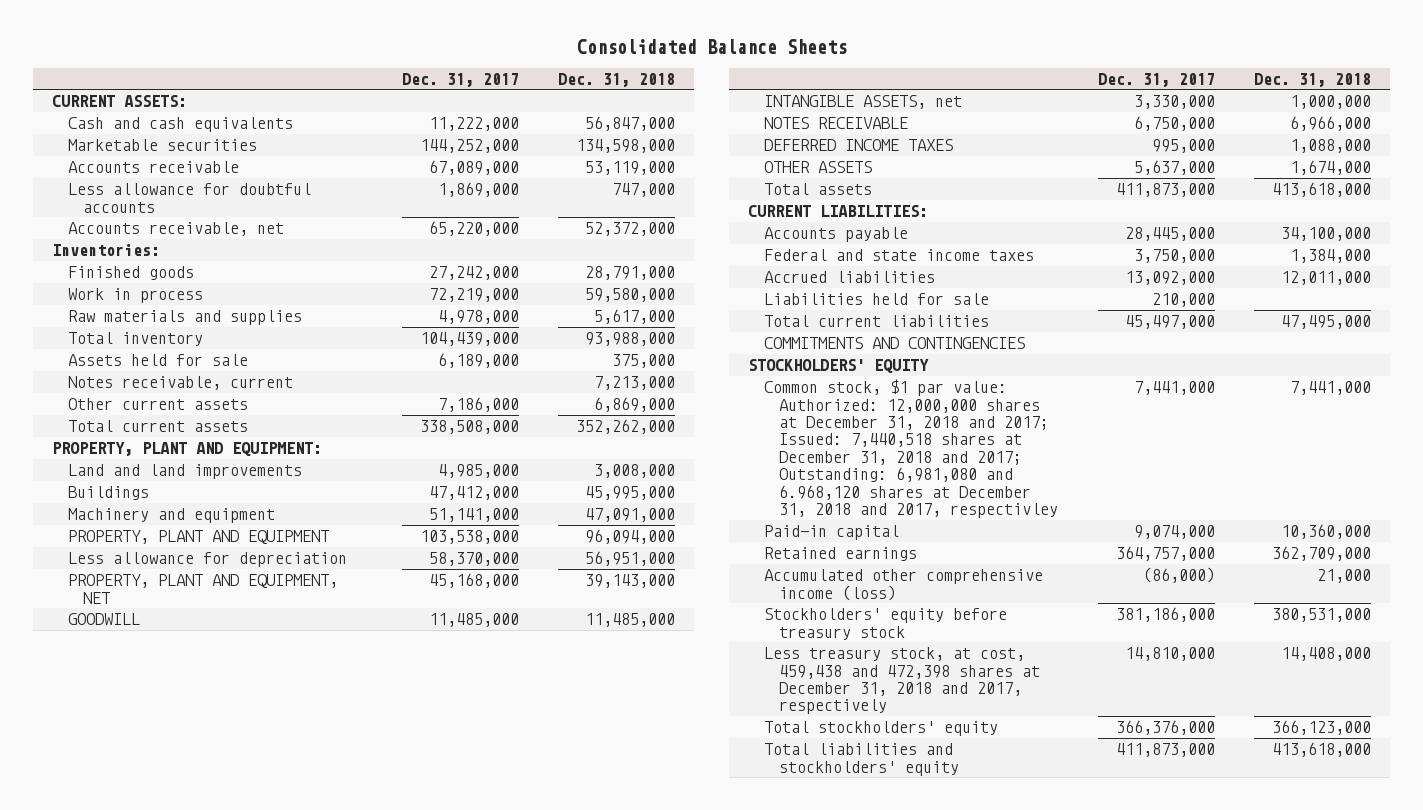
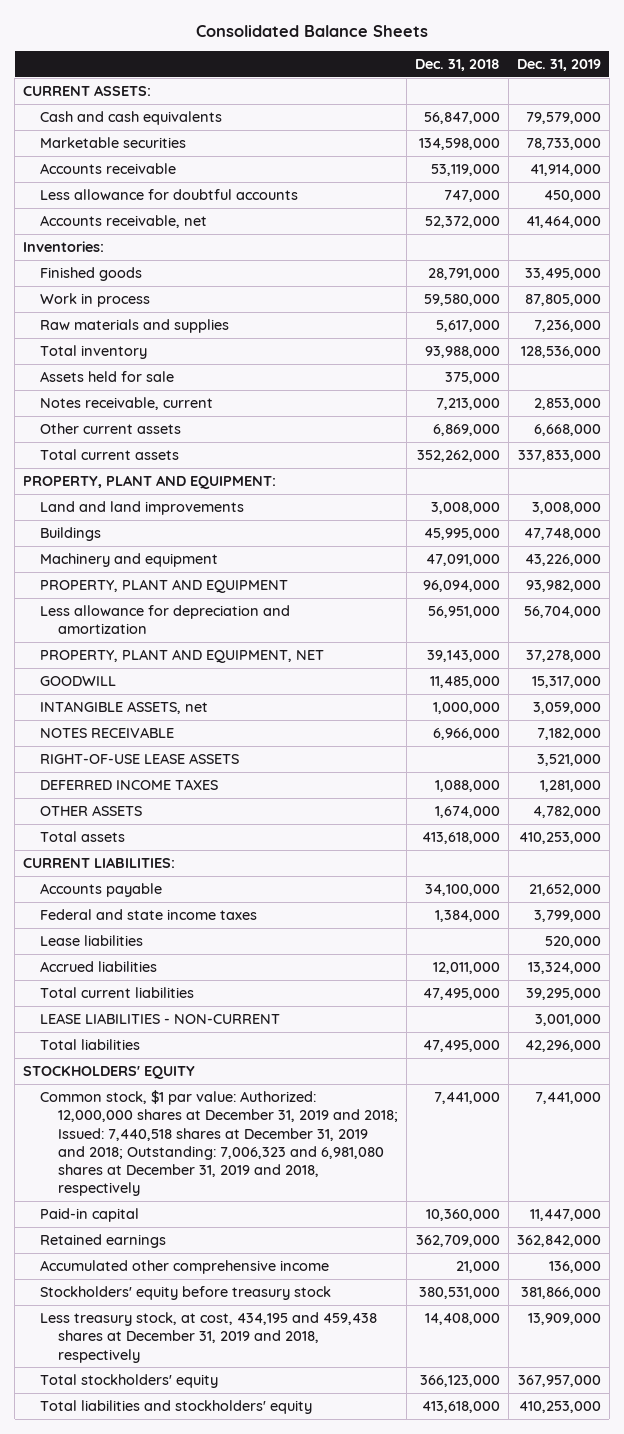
[401,72,519,87] Dec. 31, 2017 -> none
none -> [516,59,601,72] Dec. 31, 2019
[67,552,347,568] Less allowance for depreciation -> [40,604,291,635] Less allowance for depreciation and amortization
none -> [40,752,240,764] RIGHT-OF-USE LEASE ASSETS
none -> [40,934,144,946] Lease liabilities
[763,293,989,306] Liabilities held for sale -> none
[763,337,1025,350] COMMITMENTS AND CONTINGENCIES -> none
none -> [40,1012,281,1024] LEASE LIABILITIES - NON-CURRENT
none -> [40,1038,141,1050] Total liabilities
[763,379,1059,519] Common stock, $1 par value: Authorized: 12,000,000 shares at December 31, 2018 and 2017; Issued: 7,440,518 shares at December 31, 2018 and 2017; Outstanding: 6,981,080 and 6.968,120 shares at December 31, 2018 and 2017, respectivley -> [40,1089,398,1197] Common stock, $1 par value: Authorized: 12,000,000 shares at December 31, 2019 and 2018; Issued: 7,440,518 shares at December 31, 2019 and 2018; Outstanding: 7,006,323 and 6,981,080 shares at December 31, 2019 and 2018, respectively
[763,569,1043,601] Accumulated other comprehensive income (loss) -> [40,1259,330,1274] Accumulated other comprehensive income
[763,647,1041,715] Less treasury stock, at cost, 459,438 and 472,398 shares at December 31, 2018 and 2017, respectively -> [40,1311,378,1363] Less treasury stock, at cost, 434,195 and 459,438 shares at December 31, 2019 and 2018, respectively

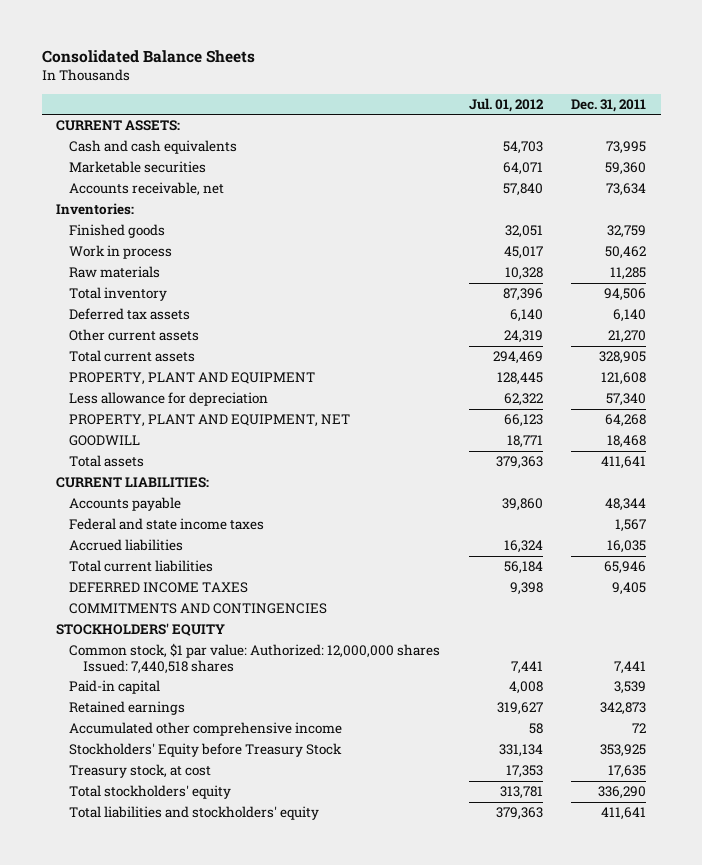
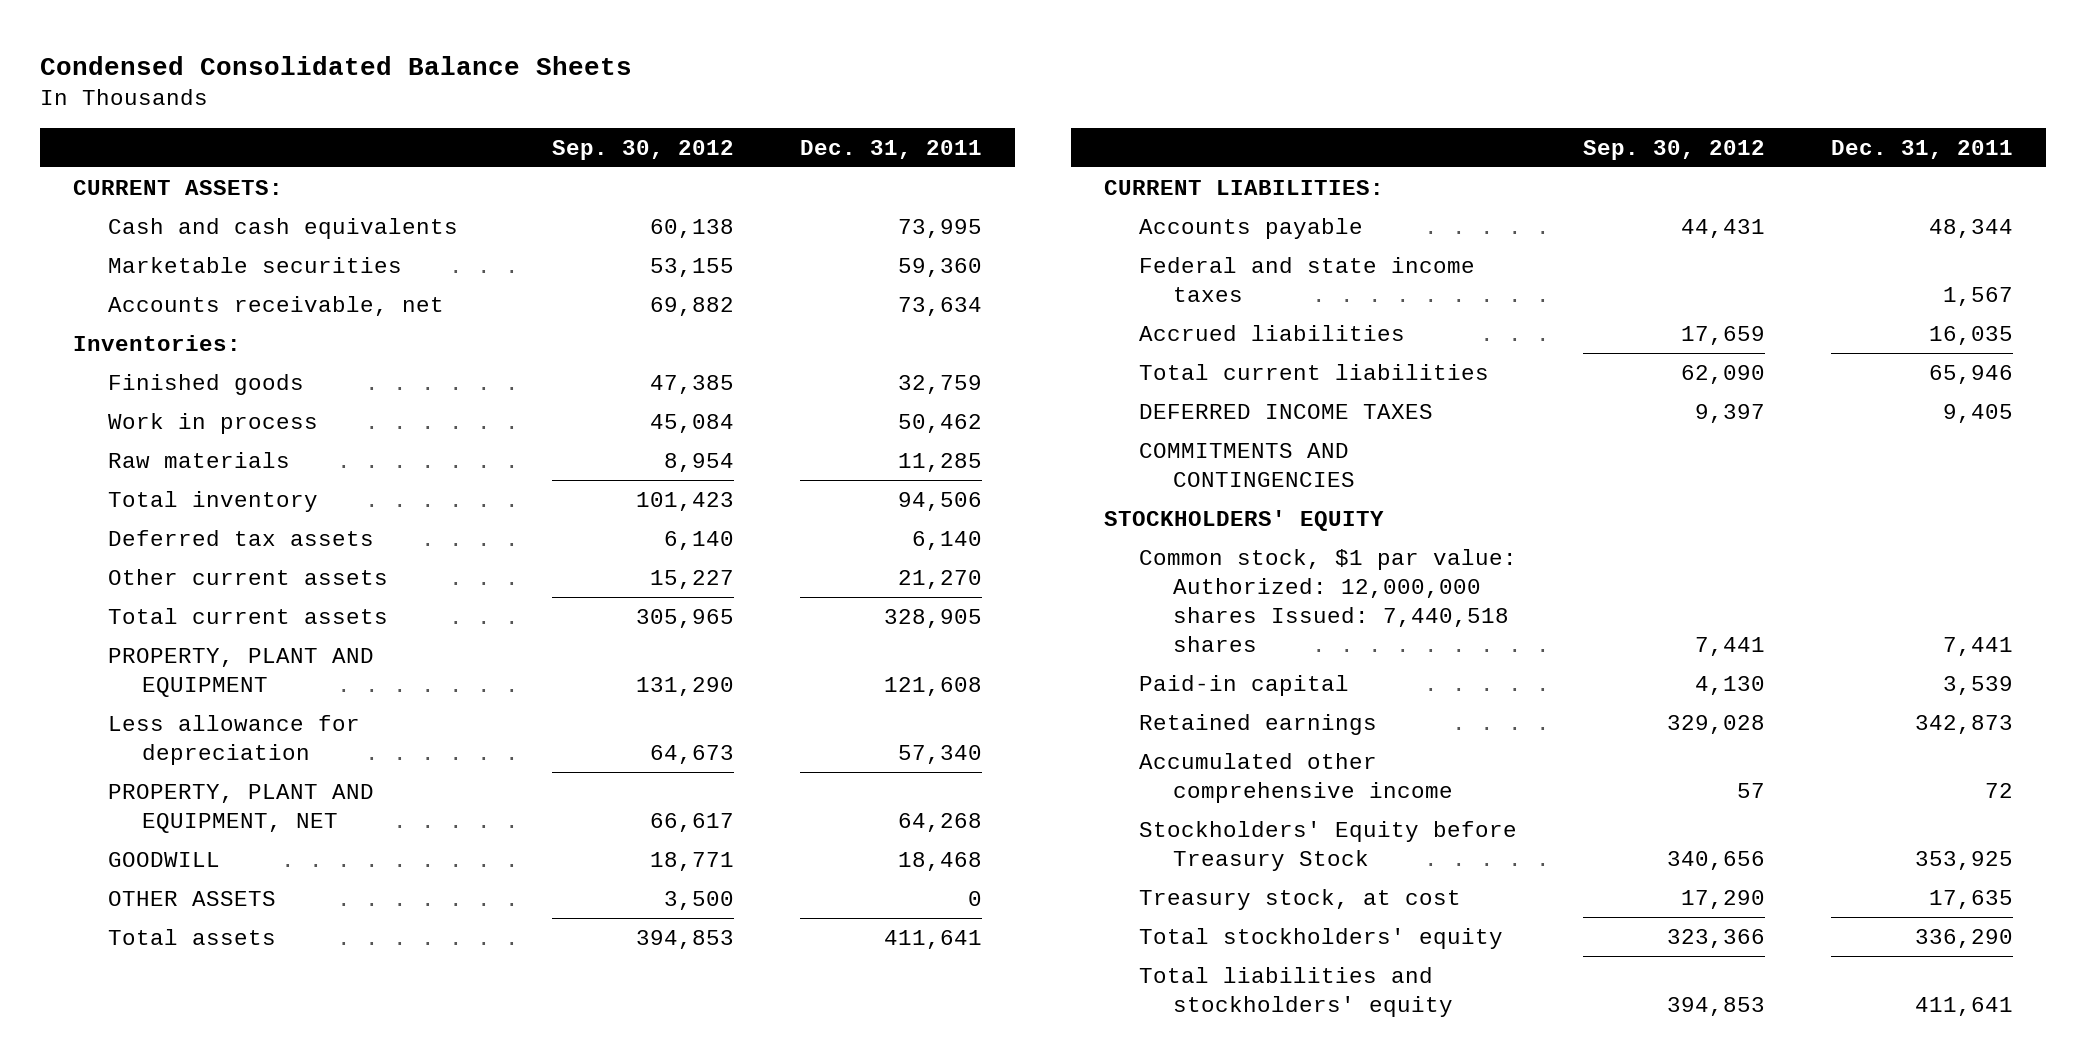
[41,50,255,64] Consolidated Balance Sheets -> [40,56,633,76] Condensed Consolidated Balance Sheets
[468,97,544,112] Jul. 01, 2012 -> none
none -> [551,139,734,160] Sep. 30, 2012
none -> [107,890,276,906] OTHER ASSETS

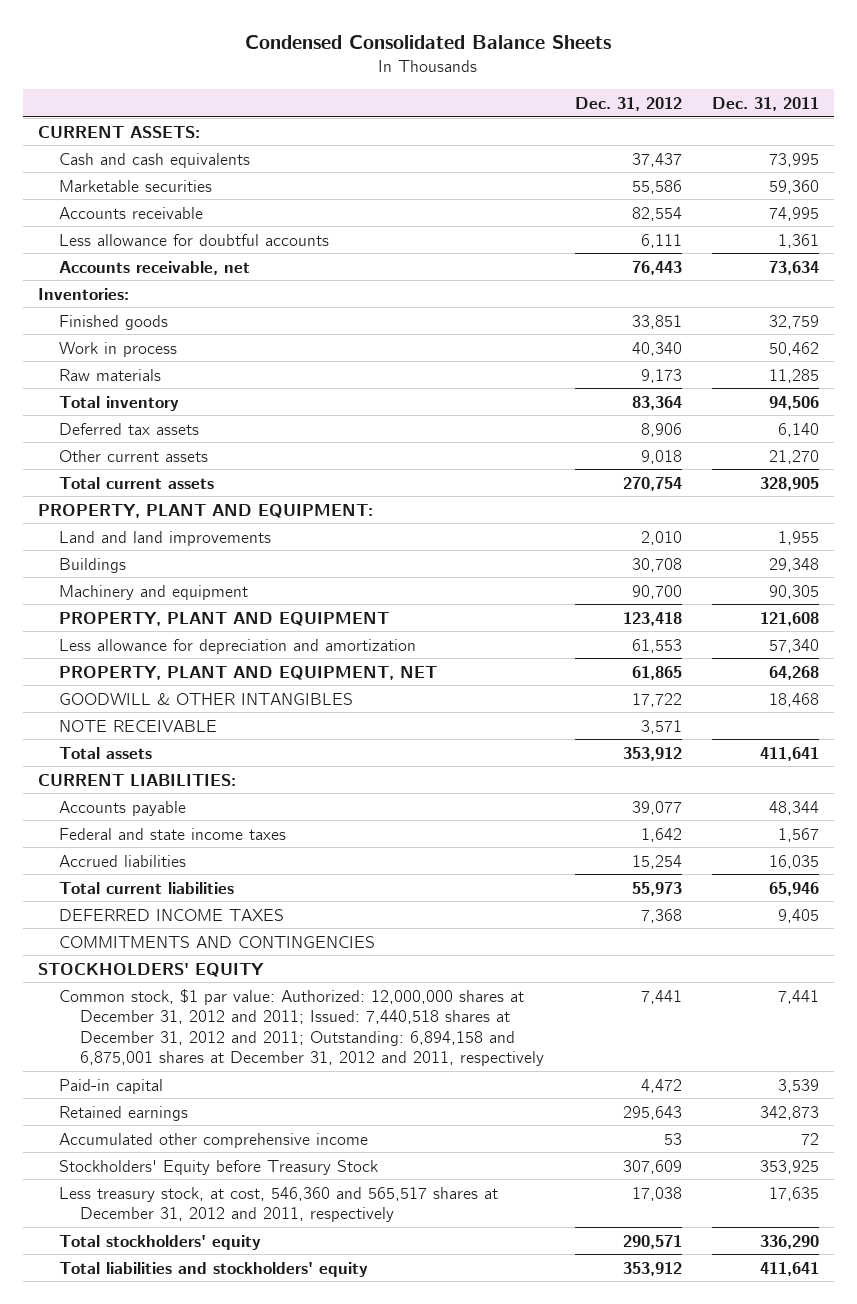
[551,139,734,160] Sep. 30, 2012 -> none
none -> [574,96,682,111] Dec. 31, 2012
none -> [59,206,204,219] Accounts receivable
none -> [59,233,330,246] Less allowance for doubtful accounts
none -> [37,503,373,518] PROPERTY, PLANT AND EQUIPMENT:
none -> [59,530,272,546] Land and land improvements
none -> [59,557,127,573] Buildings
none -> [59,584,249,600] Machinery and equipment
[107,714,360,765] Less allowance for depreciation -> [59,638,417,654] Less allowance for depreciation and amortization
[107,890,276,906] OTHER ASSETS -> none
[107,851,220,867] GOODWILL -> [59,692,354,705] GOODWILL & OTHER INTANGIBLES
none -> [59,719,218,732] NOTE RECEIVABLE
[1138,548,1517,652] Common stock, $1 par value: Authorized: 12,000,000 shares Issued: 7,440,518 shares -> [59,988,545,1067] Common stock, $1 par value: Authorized: 12,000,000 shares at December 31, 2012 and 2011; Issued: 7,440,518 shares at December 31, 2012 and 2011; Outstanding: 6,894,158 and 6,875,001 shares at December 31, 2012 and 2011, respectively
[1138,888,1461,910] Treasury stock, at cost -> [59,1186,499,1223] Less treasury stock, at cost, 546,360 and 565,517 shares at December 31, 2012 and 2011, respectively

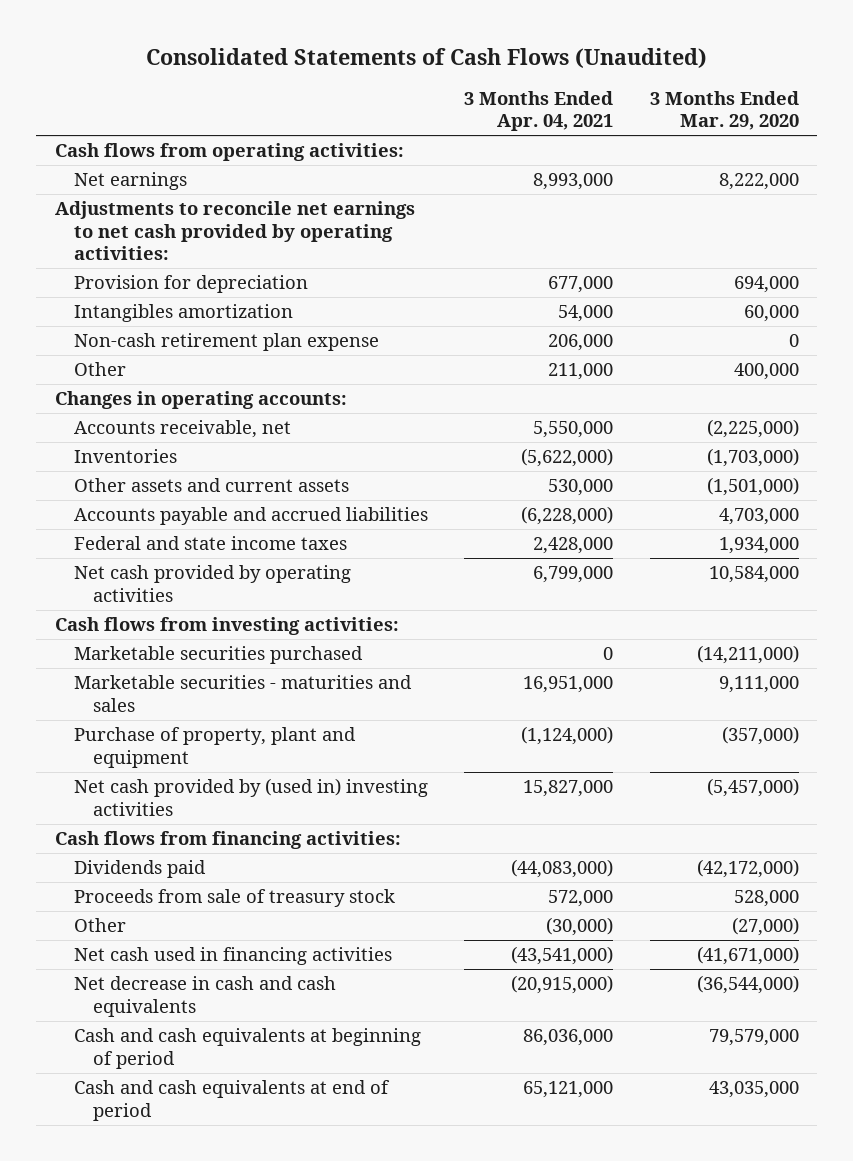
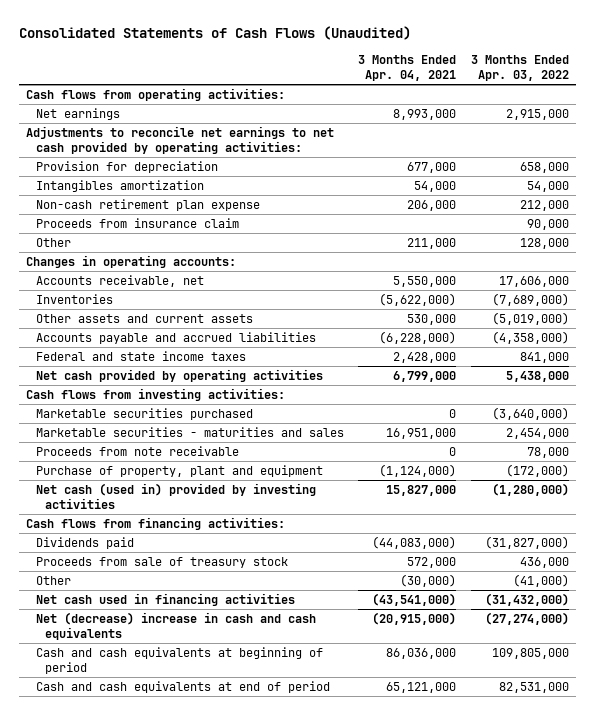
[649,91,799,131] 3 Months Ended Mar. 29, 2020 -> none
none -> [470,55,569,82] 3 Months Ended Apr. 03, 2022
none -> [35,218,239,229] Proceeds from insurance claim
none -> [35,446,239,457] Proceeds from note receivable
[73,778,428,816] Net cash provided by (used in) investing activities -> [35,483,316,509] Net cash (used in) provided by investing activities
[73,976,336,1017] Net decrease in cash and cash equivalents -> [35,612,316,640] Net (decrease) increase in cash and cash equivalents

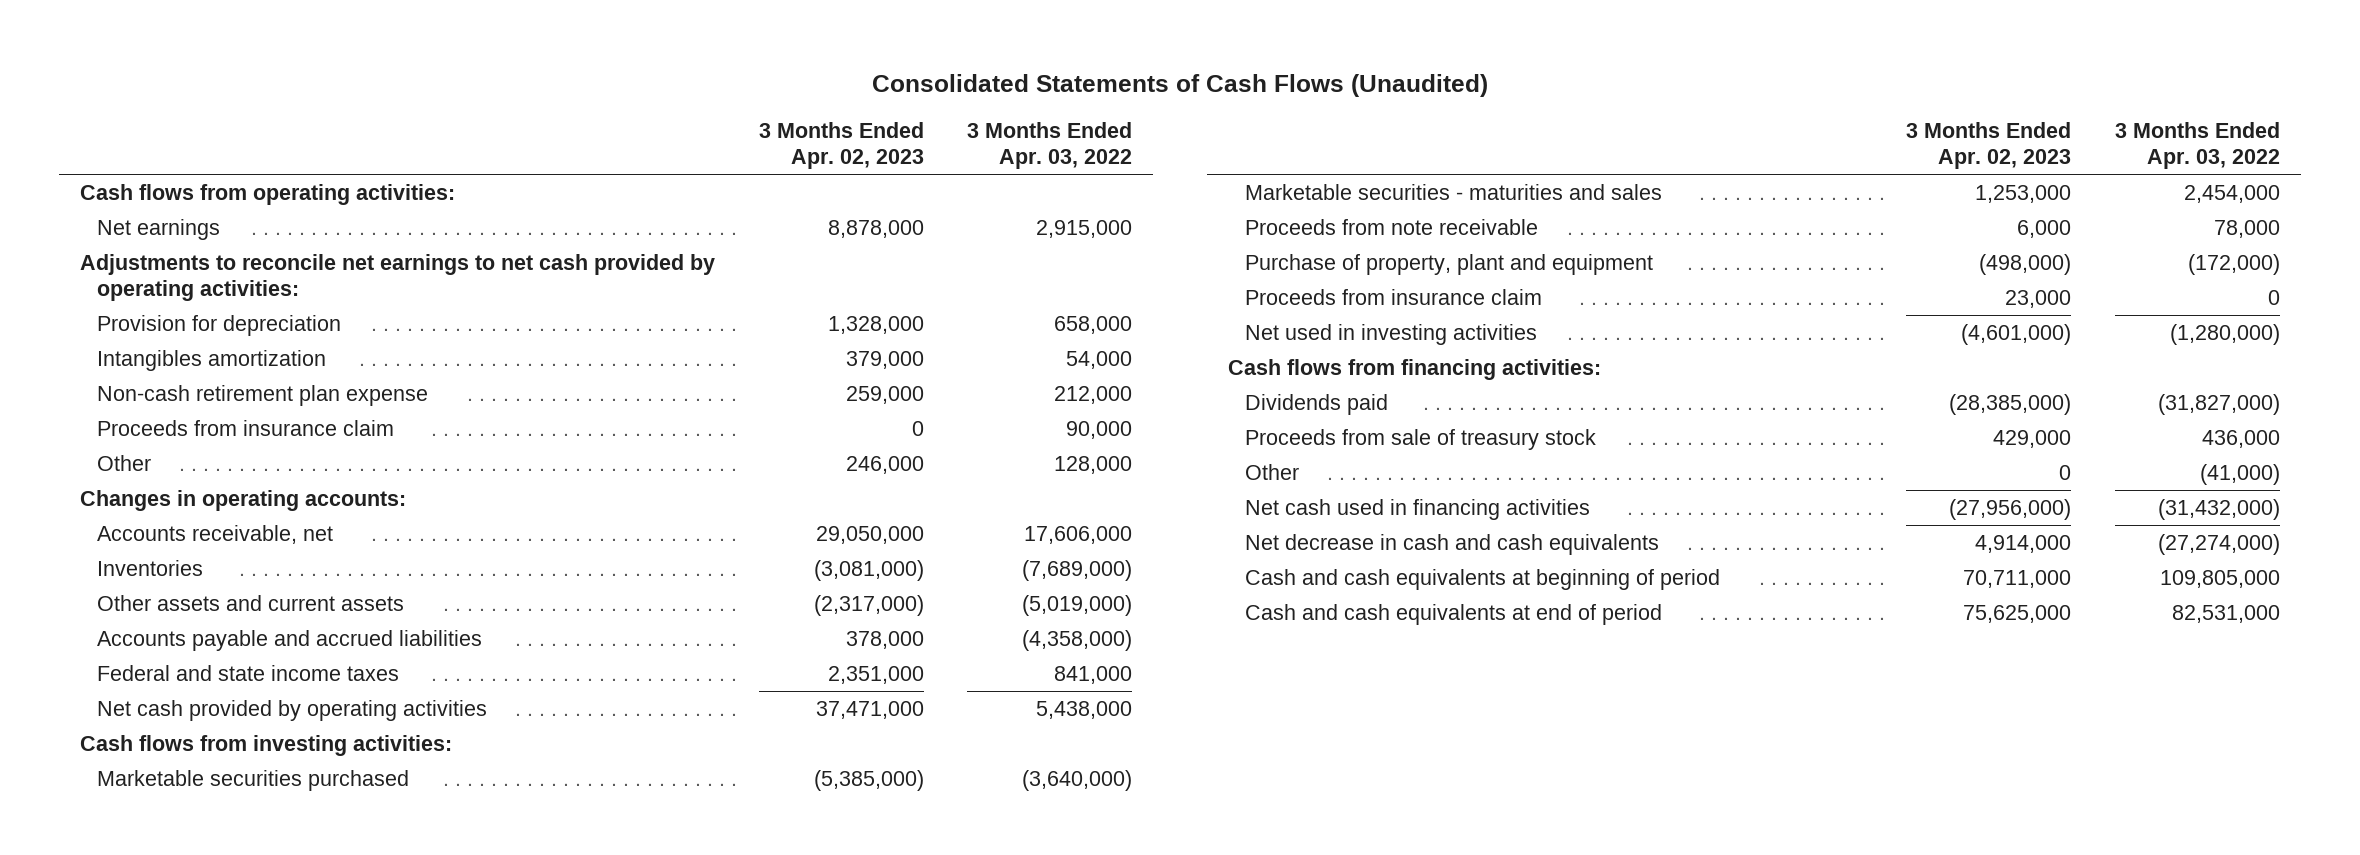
[358,55,457,82] 3 Months Ended Apr. 04, 2021 -> none
none -> [758,121,924,170] 3 Months Ended Apr. 02, 2023
none -> [1244,288,1542,305] Proceeds from insurance claim
[35,483,316,509] Net cash (used in) provided by investing activities -> [1244,323,1537,345] Net used in investing activities
[35,612,316,640] Net (decrease) increase in cash and cash equivalents -> [1244,533,1659,555] Net decrease in cash and cash equivalents

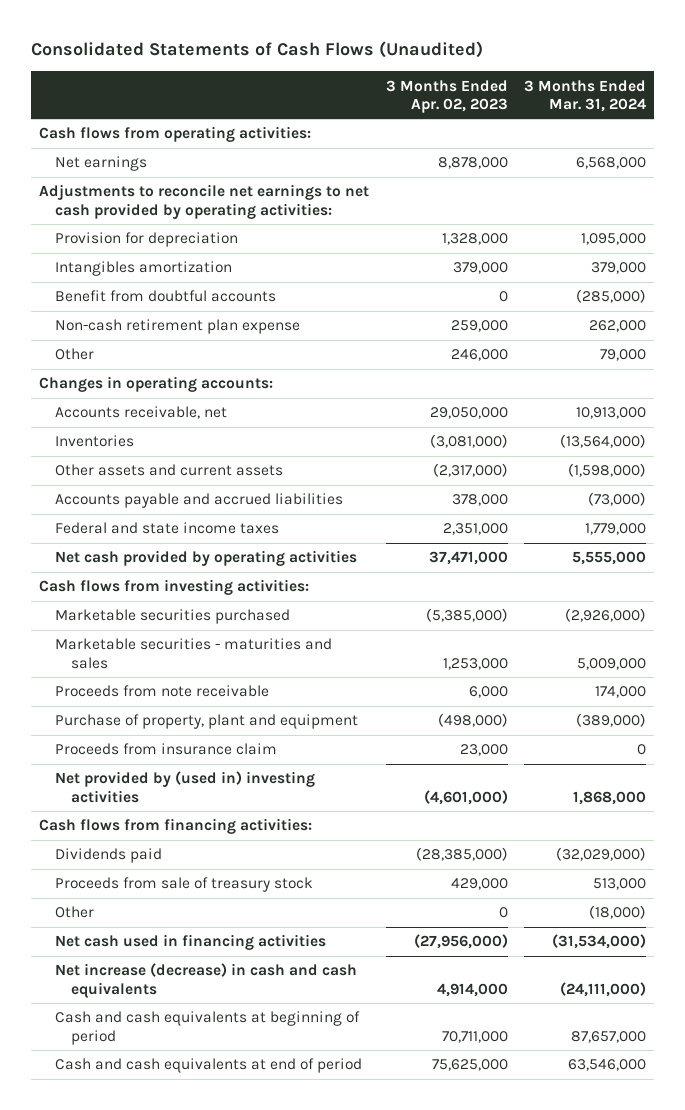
[966,121,1132,170] 3 Months Ended Apr. 03, 2022 -> none
none -> [523,79,646,112] 3 Months Ended Mar. 31, 2024
none -> [55,290,277,303] Benefit from doubtful accounts
[96,419,394,436] Proceeds from insurance claim -> none
[1244,323,1537,345] Net used in investing activities -> [55,771,316,803] Net provided by (used in) investing activities
[1244,533,1659,555] Net decrease in cash and cash equivalents -> [55,963,358,998] Net increase (decrease) in cash and cash equivalents

